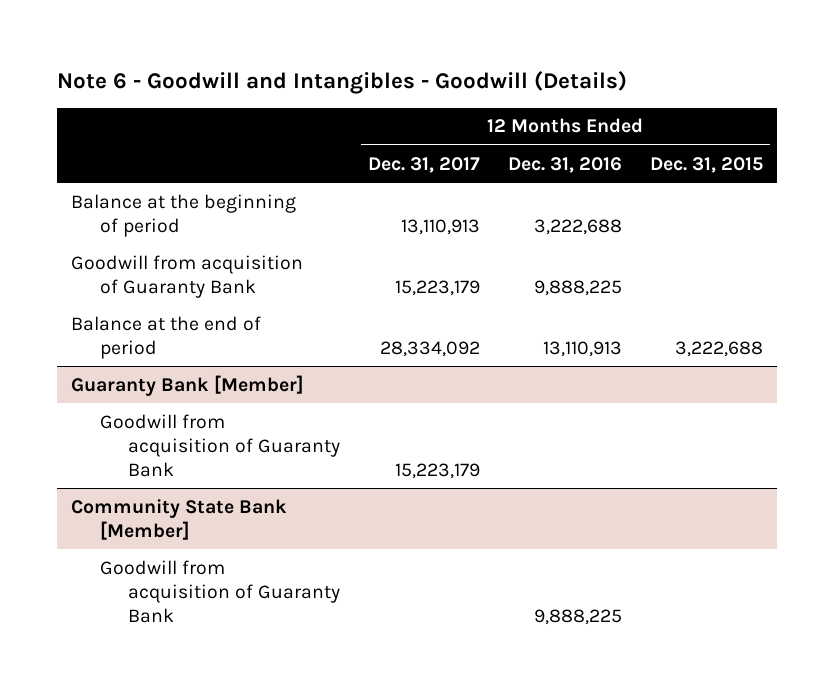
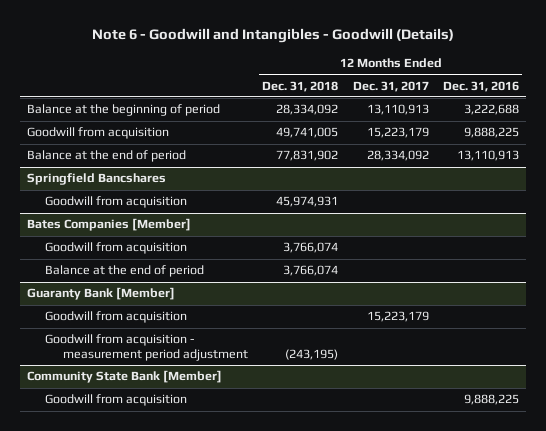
[649,156,763,173] Dec. 31, 2015 -> none
none -> [262,80,339,92] Dec. 31, 2018
[71,254,304,298] Goodwill from acquisition of Guaranty Bank -> [26,127,169,140] Goodwill from acquisition
none -> [26,173,166,186] Springfield Bancshares
none -> [45,196,188,209] Goodwill from acquisition
none -> [26,218,191,232] Bates Companies [Member]
none -> [45,242,188,255] Goodwill from acquisition
none -> [45,265,205,278] Balance at the end of period
[99,413,340,477] Goodwill from acquisition of Guaranty Bank -> [45,311,188,324] Goodwill from acquisition
none -> [45,334,249,361] Goodwill from acquisition - measurement period adjustment
[99,559,340,623] Goodwill from acquisition of Guaranty Bank -> [45,394,188,407] Goodwill from acquisition

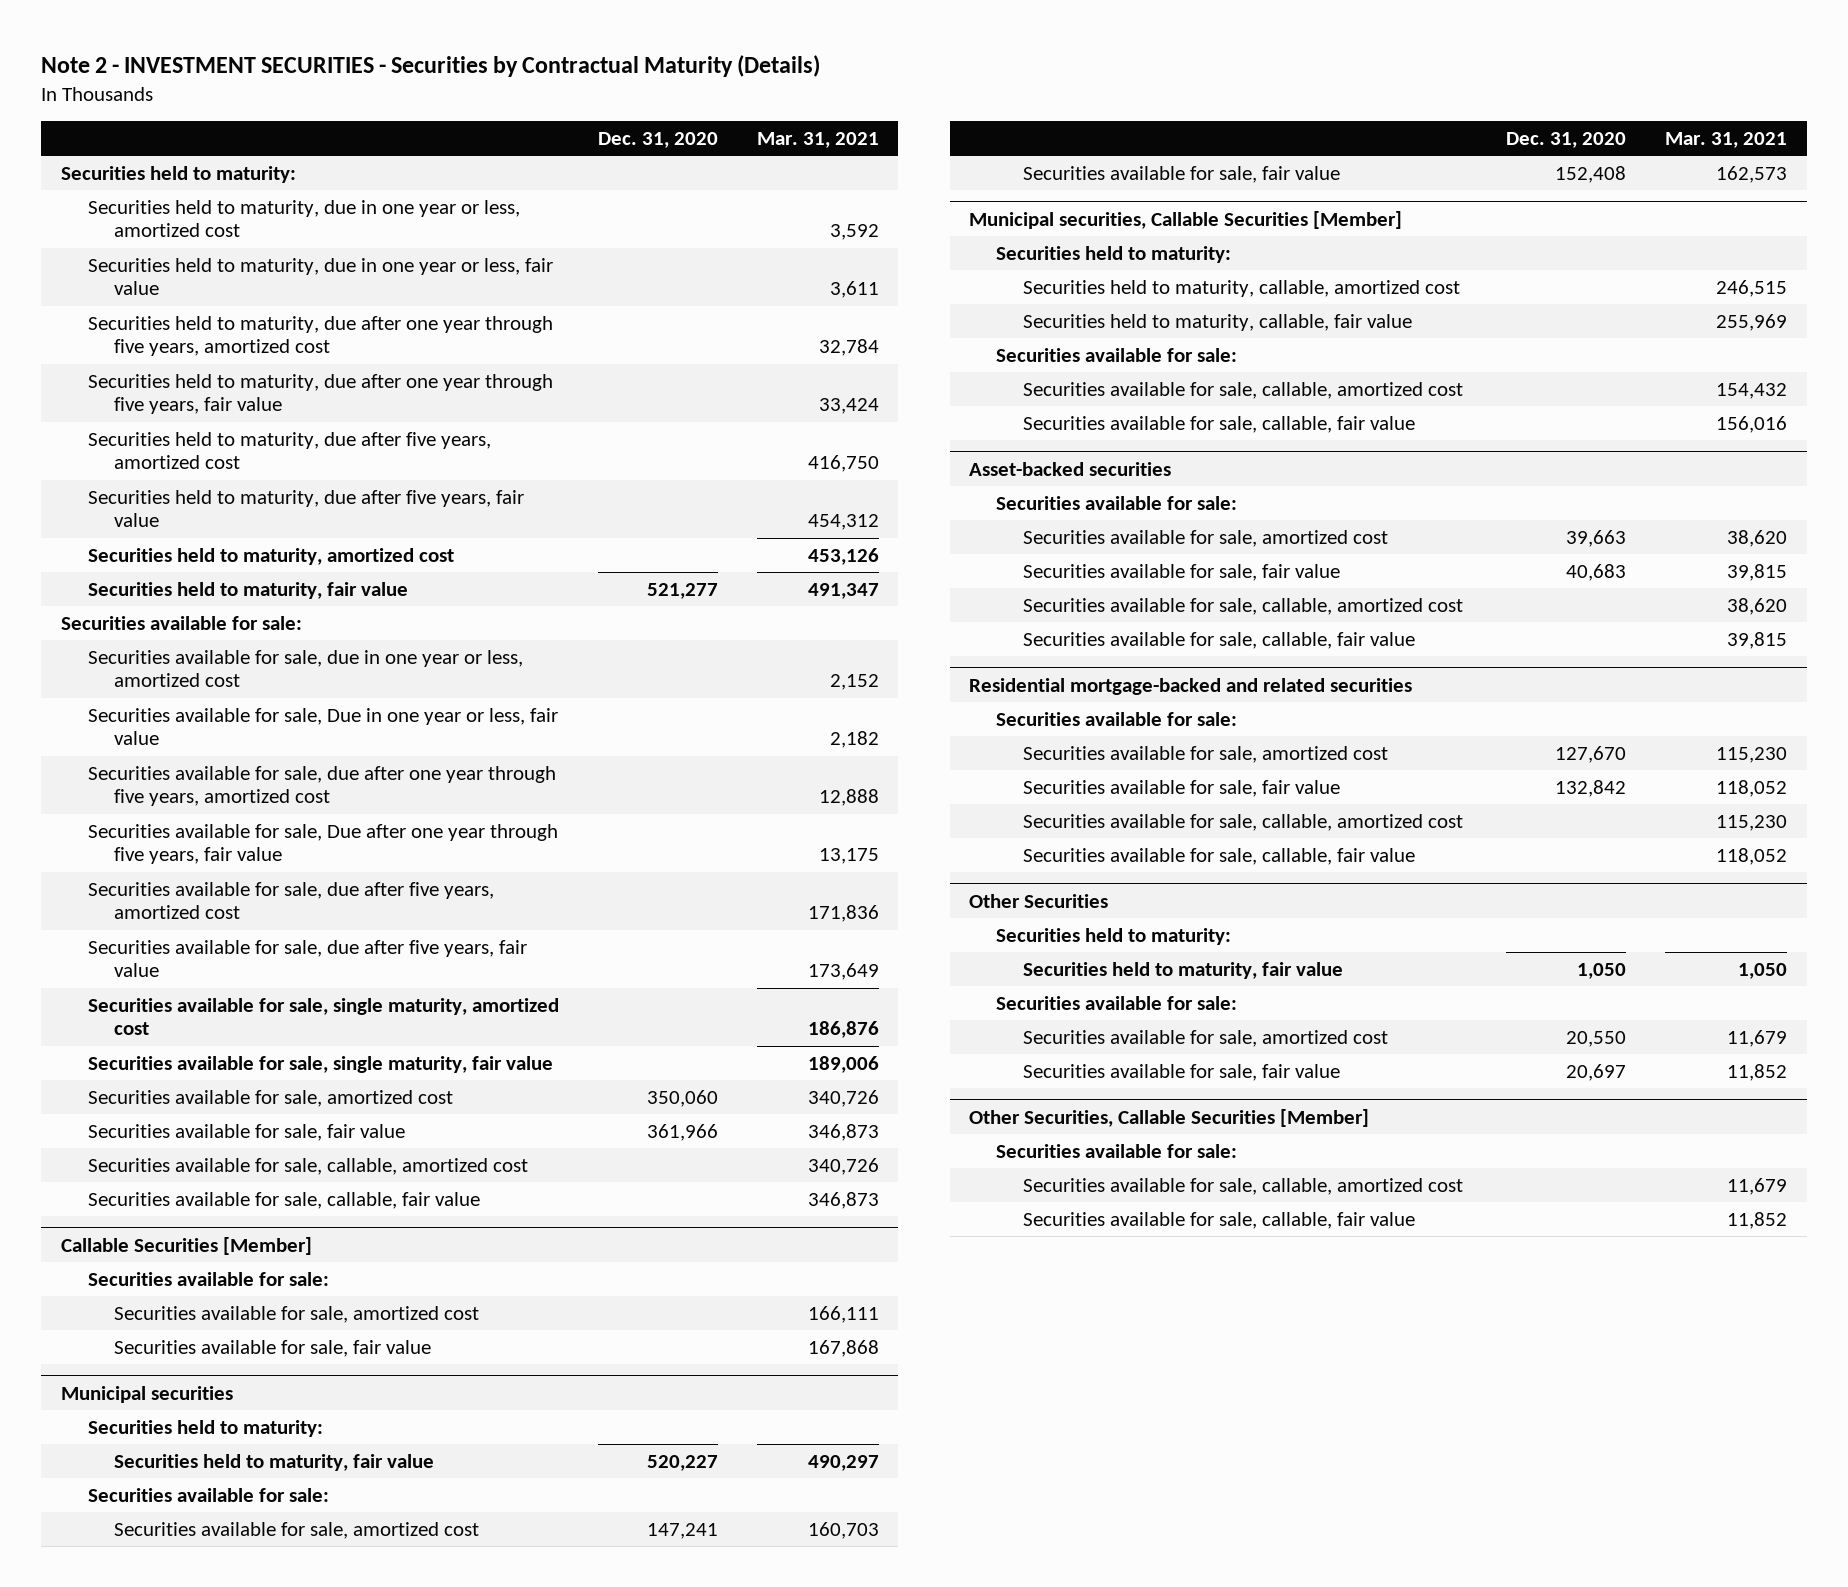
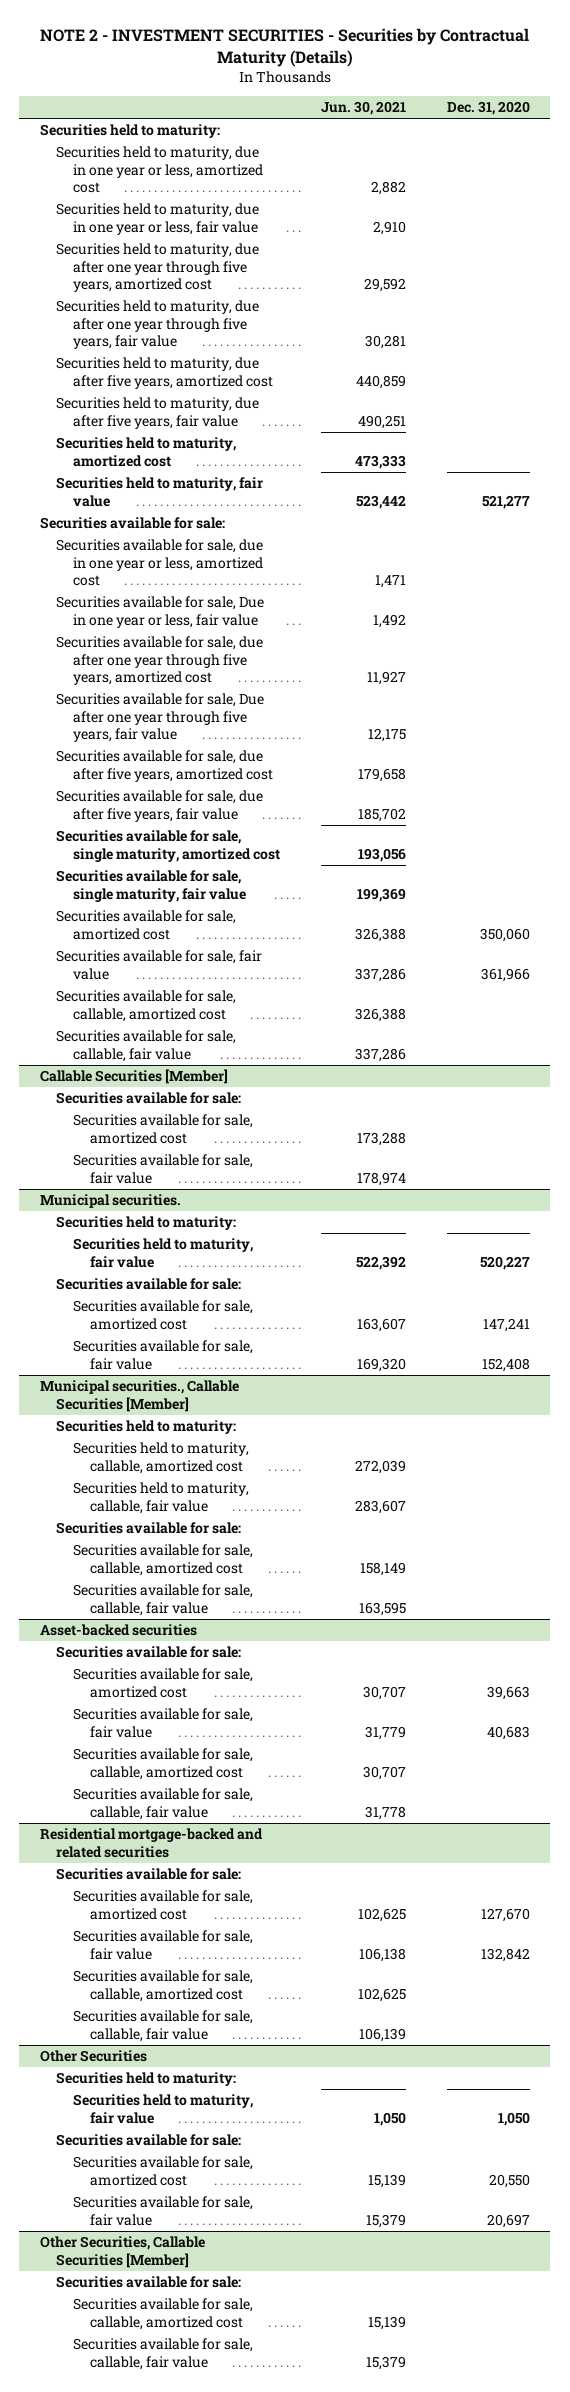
[41,54,821,77] Note 2 - INVESTMENT SECURITIES - Securities by Contractual Maturity (Details) -> [39,28,529,67] NOTE 2 - INVESTMENT SECURITIES - Securities by Contractual Maturity (Details)
[756,131,879,148] Mar. 31, 2021 -> none
none -> [320,101,406,116] Jun. 30, 2021
[60,1385,233,1403] Municipal securities -> [39,1194,181,1209] Municipal securities.
[969,210,1403,229] Municipal securities, Callable Securities [Member] -> [39,1380,239,1412] Municipal securities., Callable Securities [Member]

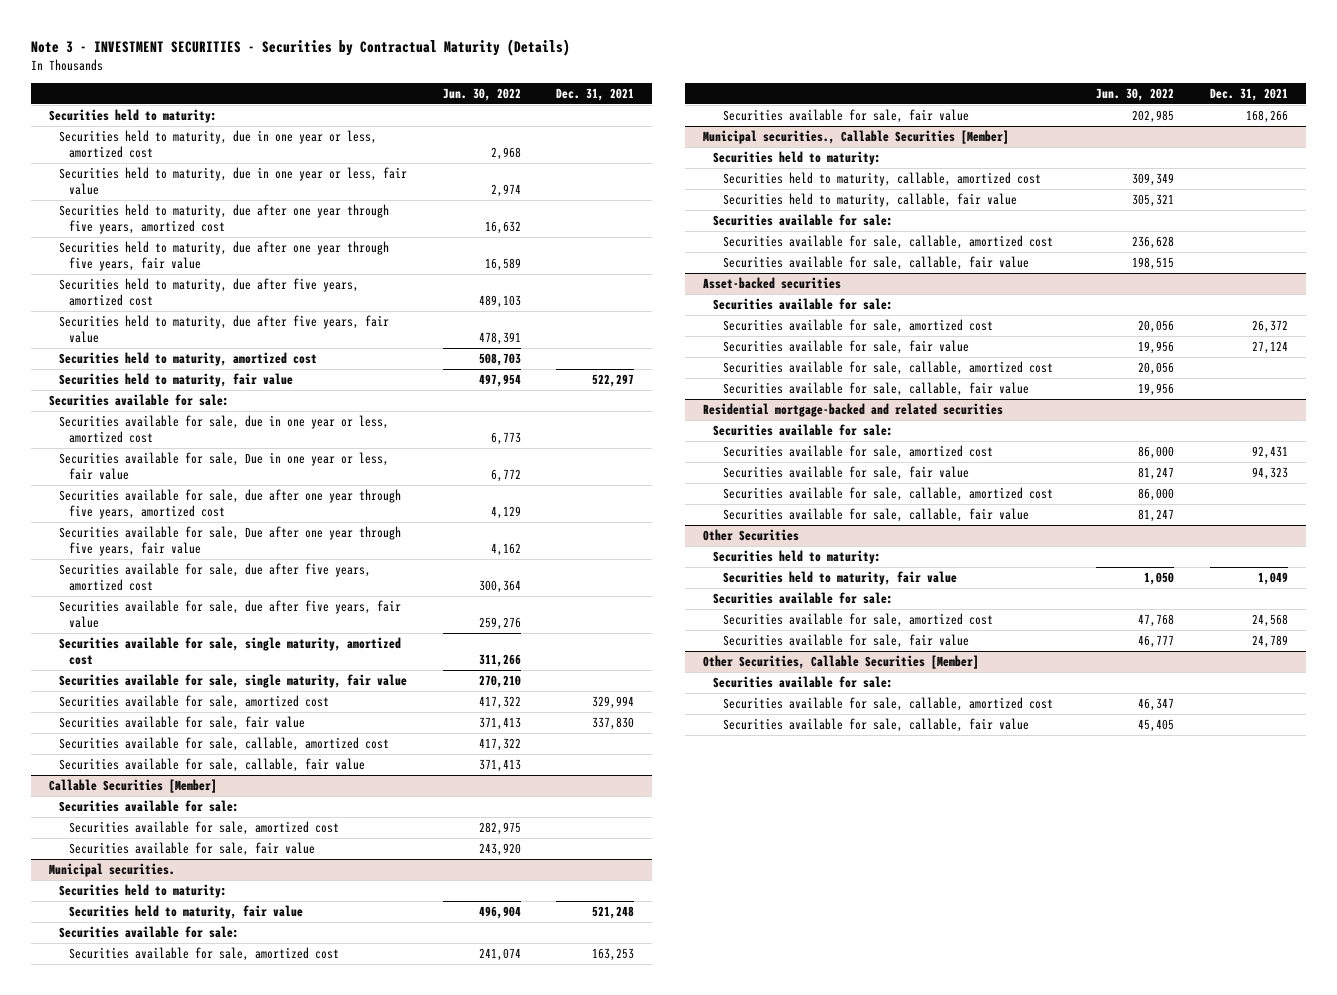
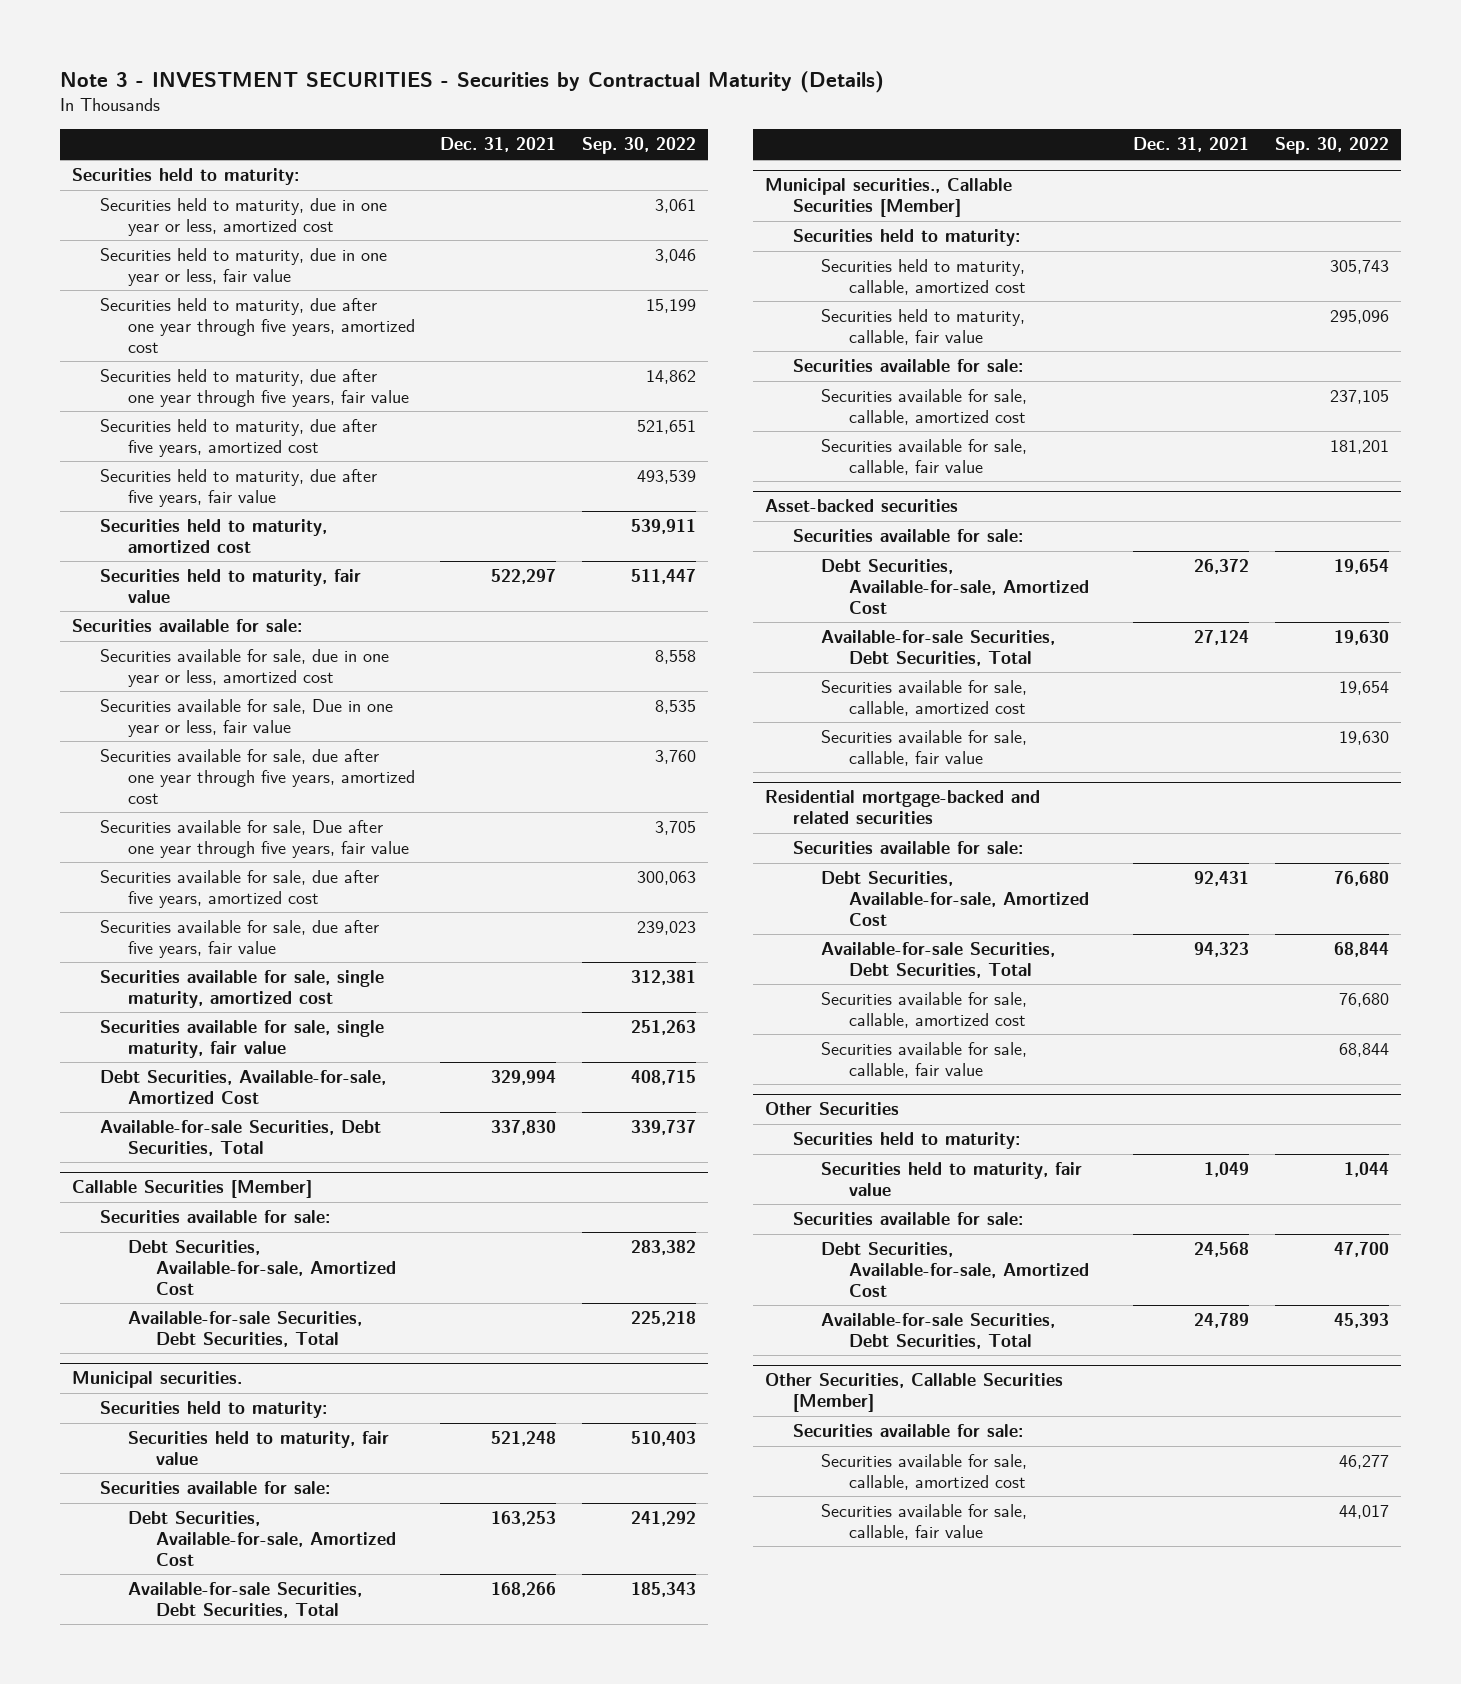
[442,87,521,101] Jun. 30, 2022 -> none
none -> [581,137,696,155] Sep. 30, 2022
[59,737,390,752] Securities available for sale, callable, amortized cost -> none
[59,758,366,773] Securities available for sale, callable, fair value -> none
[59,695,330,710] Securities available for sale, amortized cost -> [100,1070,387,1104] Debt Securities, Available-for-sale, Amortized Cost
[59,716,306,731] Securities available for sale, fair value -> [100,1120,382,1156] Available-for-sale Securities, Debt Securities, Total
[69,821,340,836] Securities available for sale, amortized cost -> [128,1240,397,1295] Debt Securities, Available-for-sale, Amortized Cost
[69,842,316,857] Securities available for sale, fair value -> [128,1311,363,1347] Available-for-sale Securities, Debt Securities, Total
[69,947,340,962] Securities available for sale, amortized cost -> [128,1511,397,1566] Debt Securities, Available-for-sale, Amortized Cost
[723,109,970,124] Securities available for sale, fair value -> [128,1582,363,1618] Available-for-sale Securities, Debt Securities, Total
[723,319,994,334] Securities available for sale, amortized cost -> [821,559,1090,614] Debt Securities, Available-for-sale, Amortized Cost
[723,340,970,355] Securities available for sale, fair value -> [821,630,1056,666] Available-for-sale Securities, Debt Securities, Total
[723,445,994,460] Securities available for sale, amortized cost -> [821,871,1090,926] Debt Securities, Available-for-sale, Amortized Cost
[723,466,970,481] Securities available for sale, fair value -> [821,942,1056,978] Available-for-sale Securities, Debt Securities, Total
[723,613,994,628] Securities available for sale, amortized cost -> [821,1242,1090,1297] Debt Securities, Available-for-sale, Amortized Cost
[723,634,970,649] Securities available for sale, fair value -> [821,1313,1056,1349] Available-for-sale Securities, Debt Securities, Total

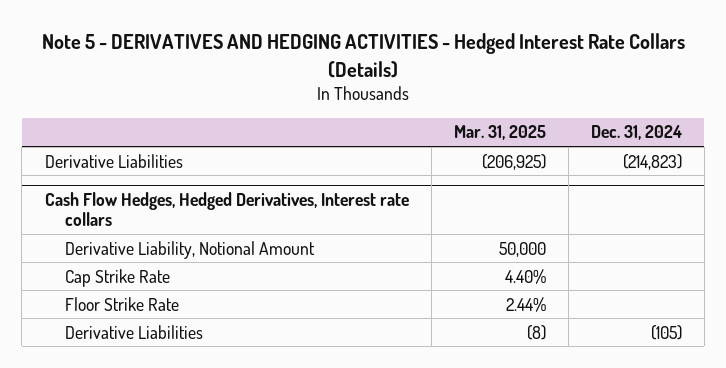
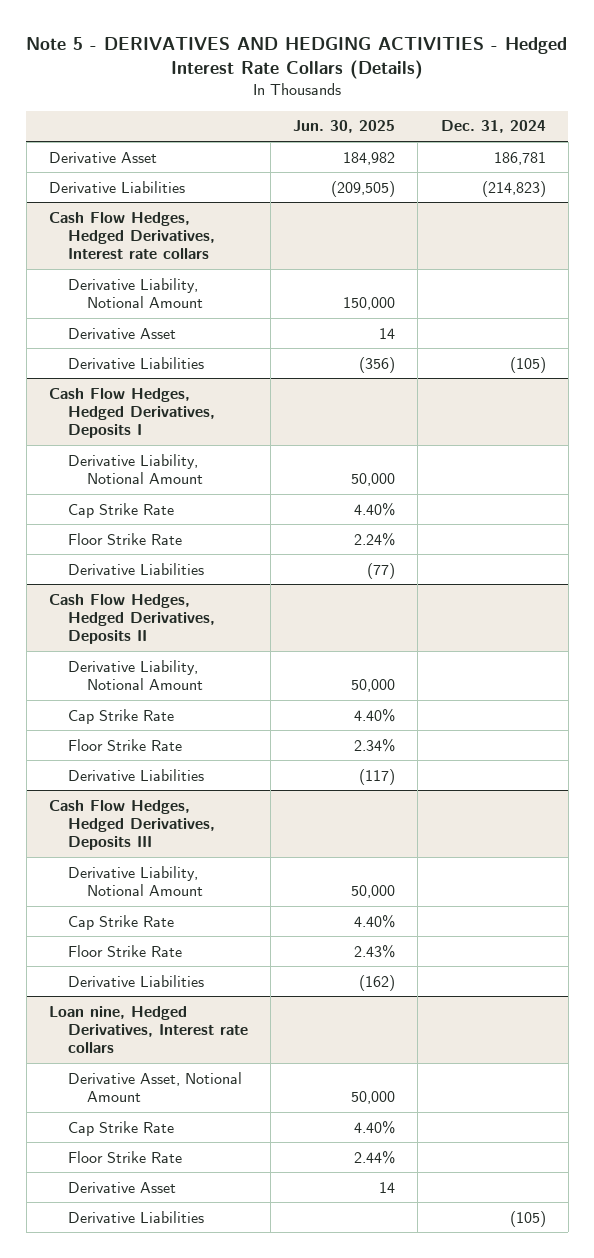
[453,125,546,141] Mar. 31, 2025 -> none
none -> [293,120,396,134] Jun. 30, 2025
none -> [48,151,157,163] Derivative Asset
[65,268,171,287] Cap Strike Rate -> none
[65,296,180,311] Floor Strike Rate -> none
none -> [67,327,176,339] Derivative Asset
none -> [48,387,215,438] Cash Flow Hedges, Hedged Derivatives, Deposits I
none -> [67,453,203,484] Derivative Liability, Notional Amount
none -> [67,502,174,518] Cap Strike Rate
none -> [67,532,182,545] Floor Strike Rate
none -> [67,562,204,575] Derivative Liabilities
none -> [48,593,215,644] Cash Flow Hedges, Hedged Derivatives, Deposits II
none -> [67,659,203,690] Derivative Liability, Notional Amount
none -> [67,708,174,724] Cap Strike Rate
none -> [67,738,182,751] Floor Strike Rate
none -> [67,768,204,781] Derivative Liabilities
none -> [48,799,215,850] Cash Flow Hedges, Hedged Derivatives, Deposits III
none -> [67,865,203,896] Derivative Liability, Notional Amount
none -> [67,914,174,930] Cap Strike Rate
none -> [67,944,182,957] Floor Strike Rate
none -> [67,974,204,987] Derivative Liabilities
none -> [48,1005,248,1053] Loan nine, Hedged Derivatives, Interest rate collars
none -> [67,1071,242,1102] Derivative Asset, Notional Amount
none -> [67,1120,174,1136] Cap Strike Rate
none -> [67,1150,182,1163] Floor Strike Rate
none -> [67,1181,176,1193] Derivative Asset
none -> [67,1210,204,1223] Derivative Liabilities

